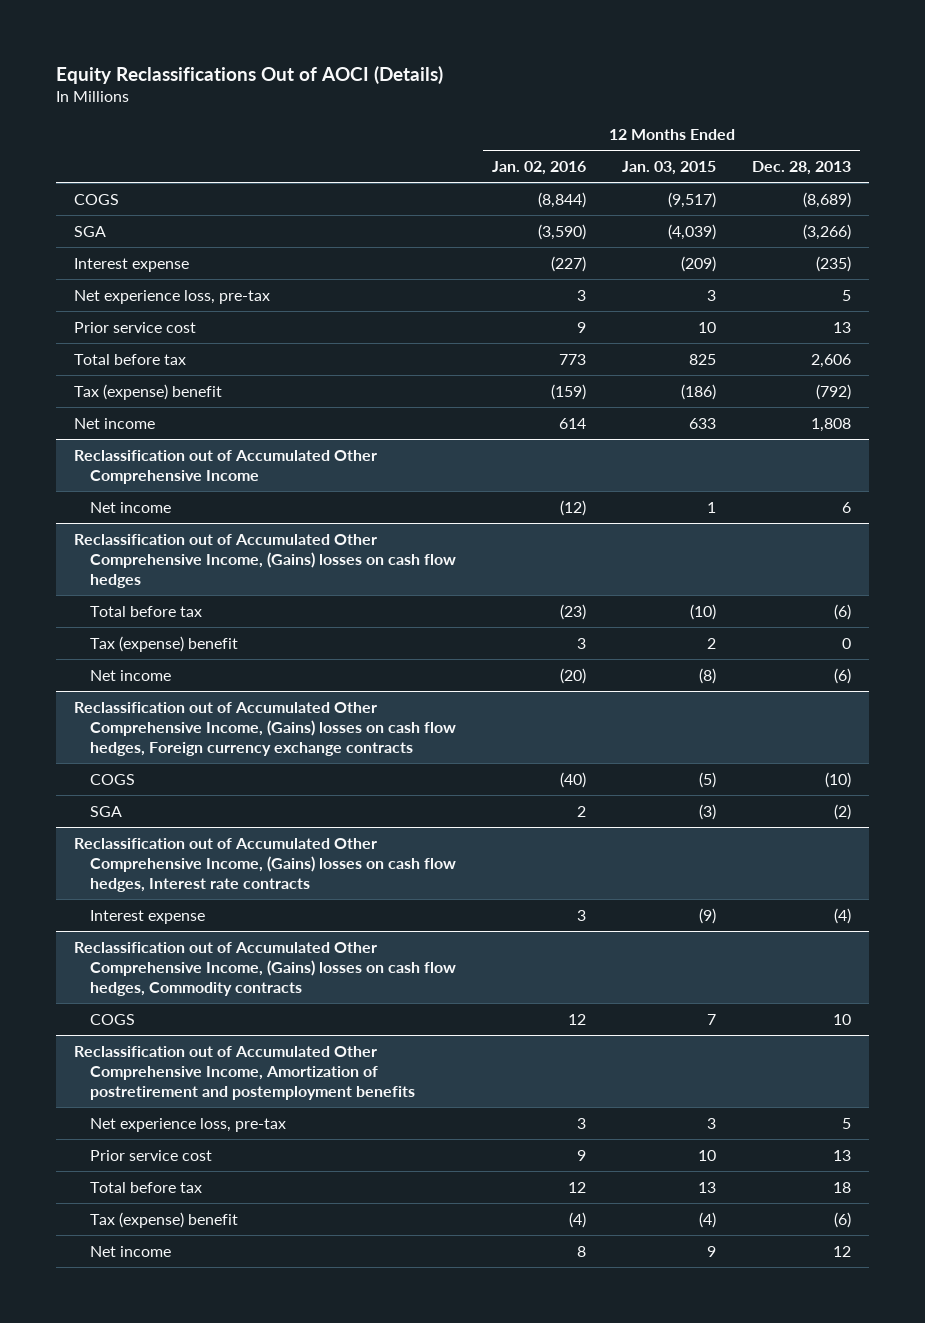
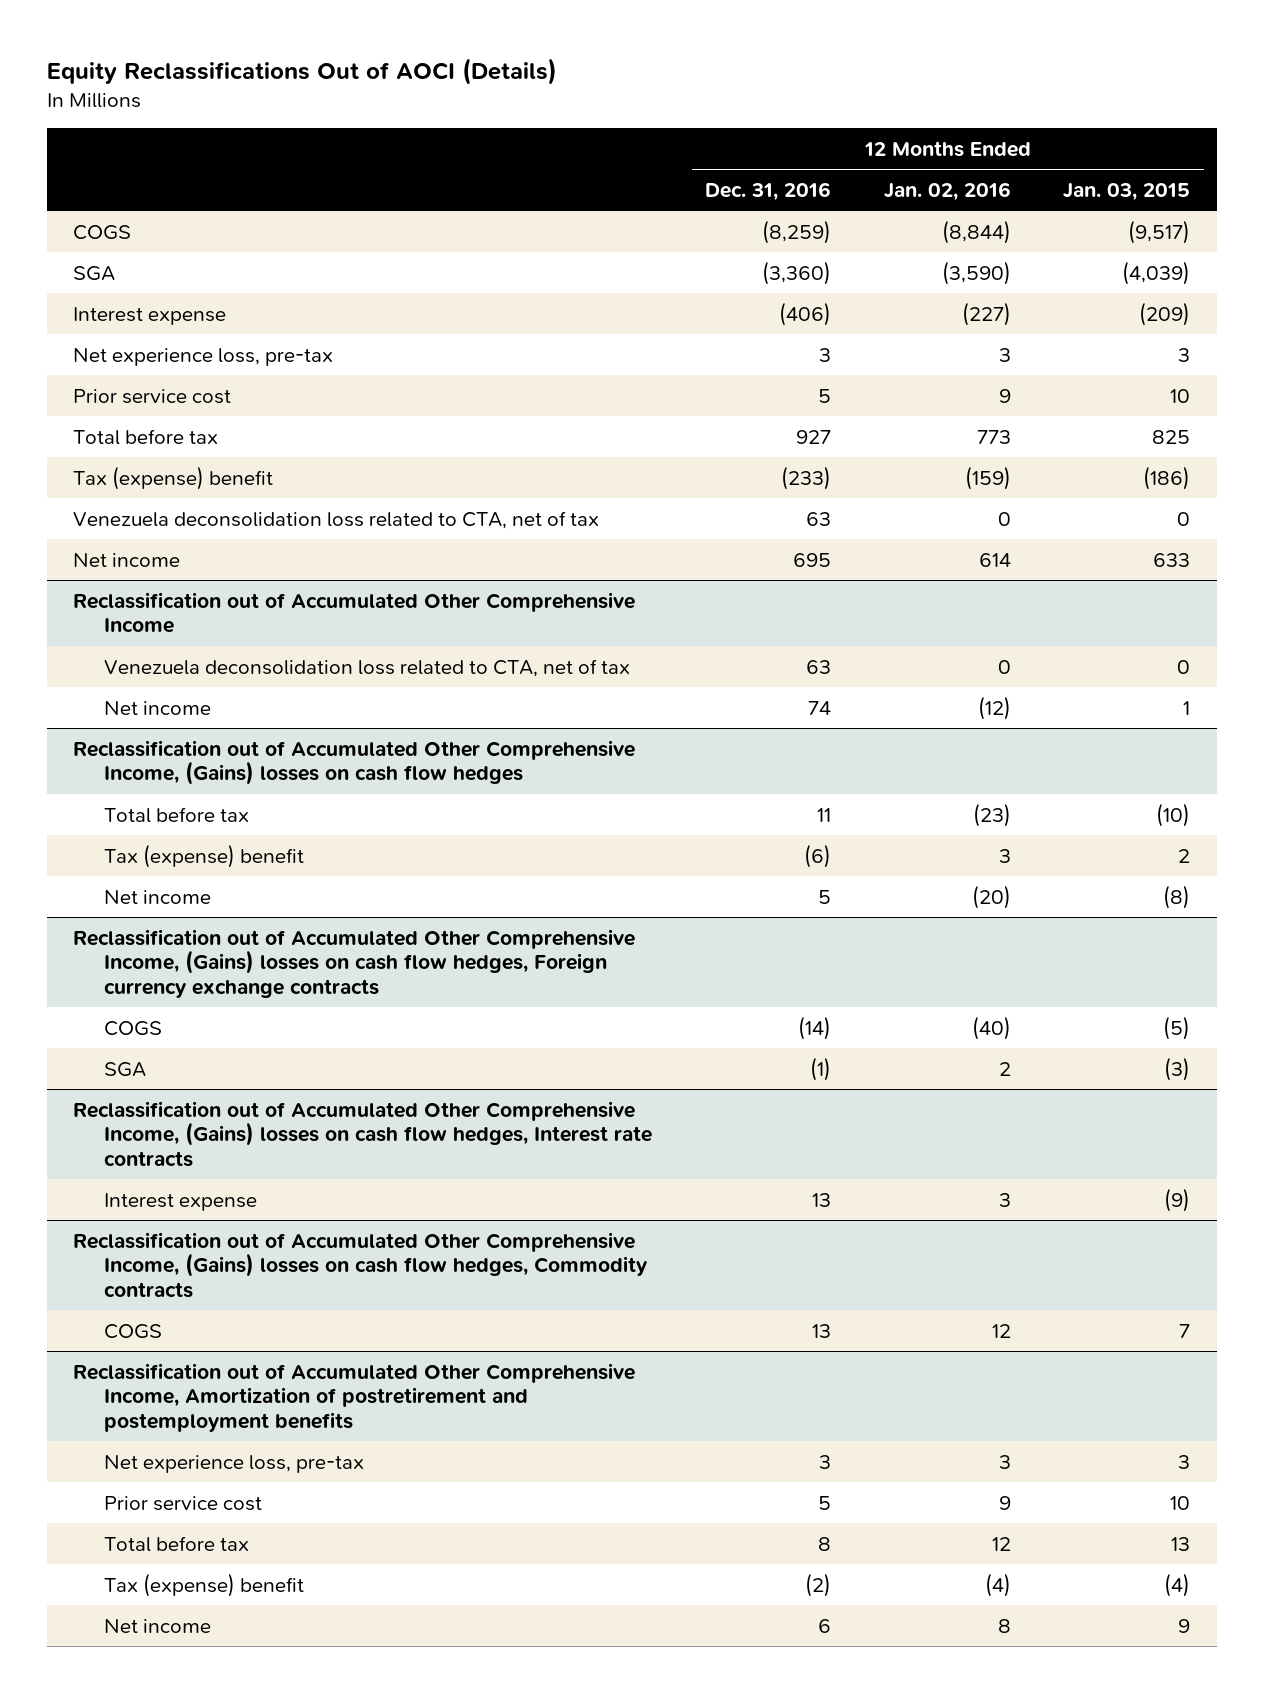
[751,160,851,175] Dec. 28, 2013 -> none
none -> [704,181,831,201] Dec. 31, 2016
none -> [73,510,600,529] Venezuela deconsolidation loss related to CTA, net of tax
none -> [104,658,631,677] Venezuela deconsolidation loss related to CTA, net of tax

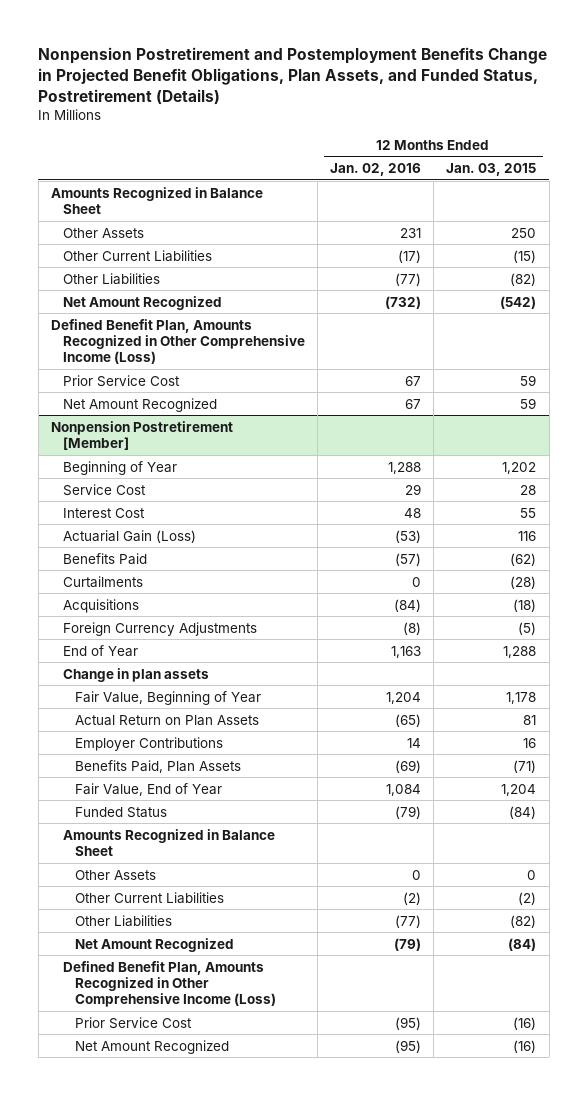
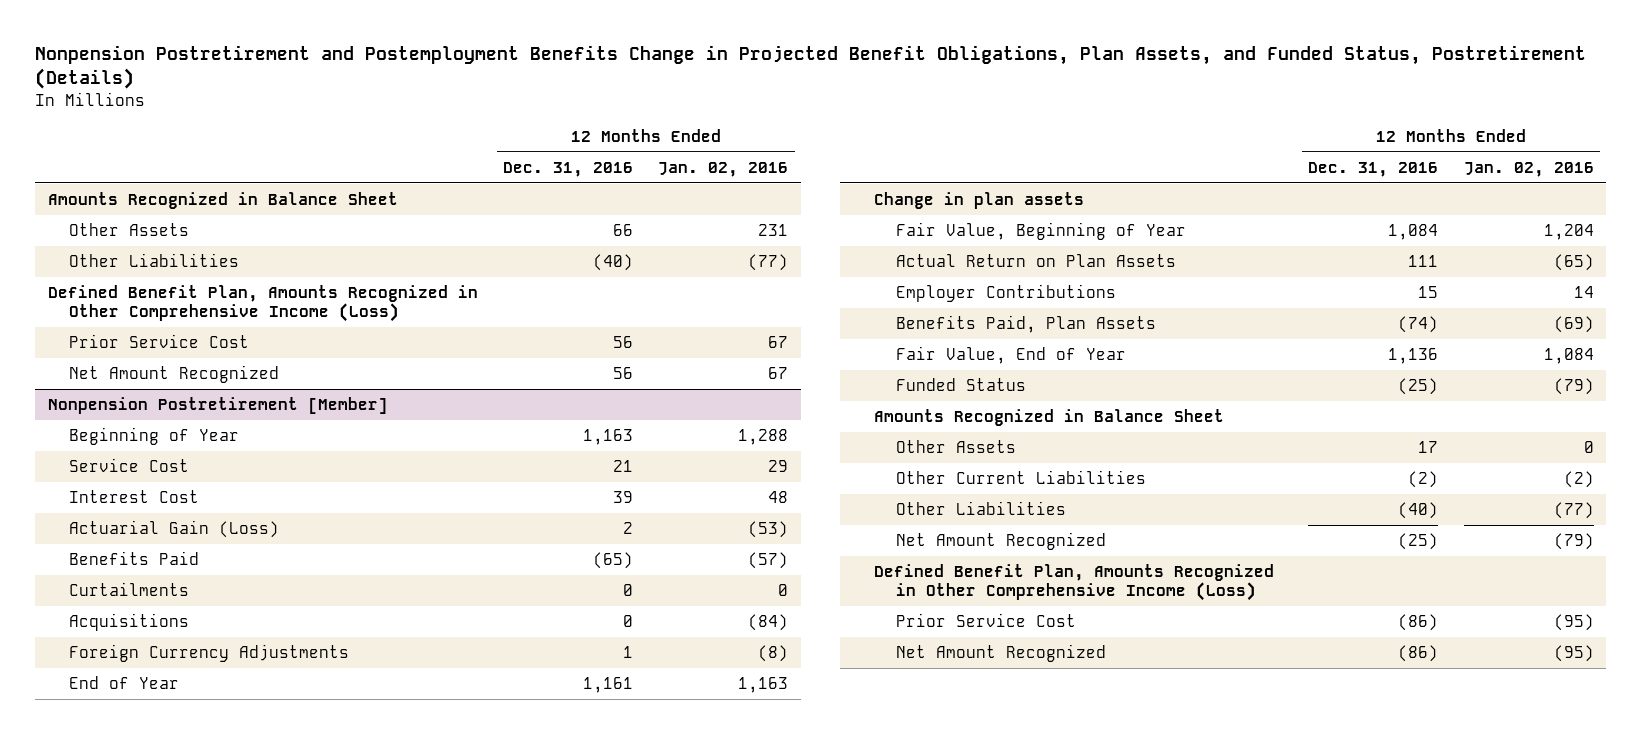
[446,163,537,177] Jan. 03, 2015 -> none
none -> [503,161,634,177] Dec. 31, 2016
[63,249,213,262] Other Current Liabilities -> none
[63,295,223,310] Net Amount Recognized -> none

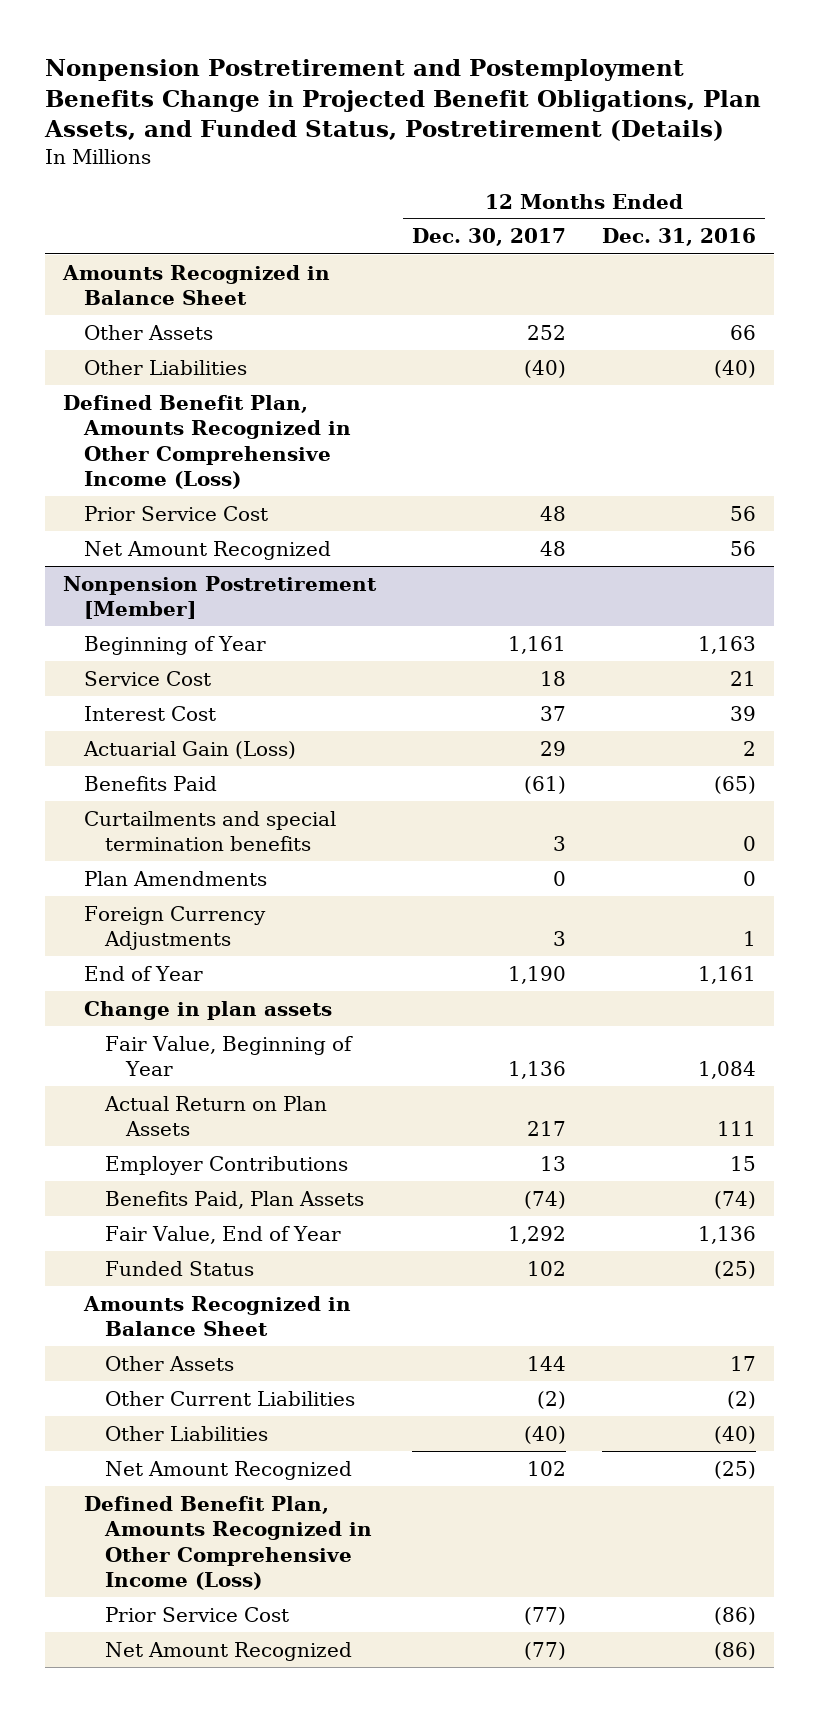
[658,161,789,177] Jan. 02, 2016 -> none
none -> [412,228,567,247] Dec. 30, 2017
[69,612,190,631] Acquisitions -> none
[69,581,190,596] Curtailments -> [84,810,337,852] Curtailments and special termination benefits
none -> [84,870,268,886] Plan Amendments

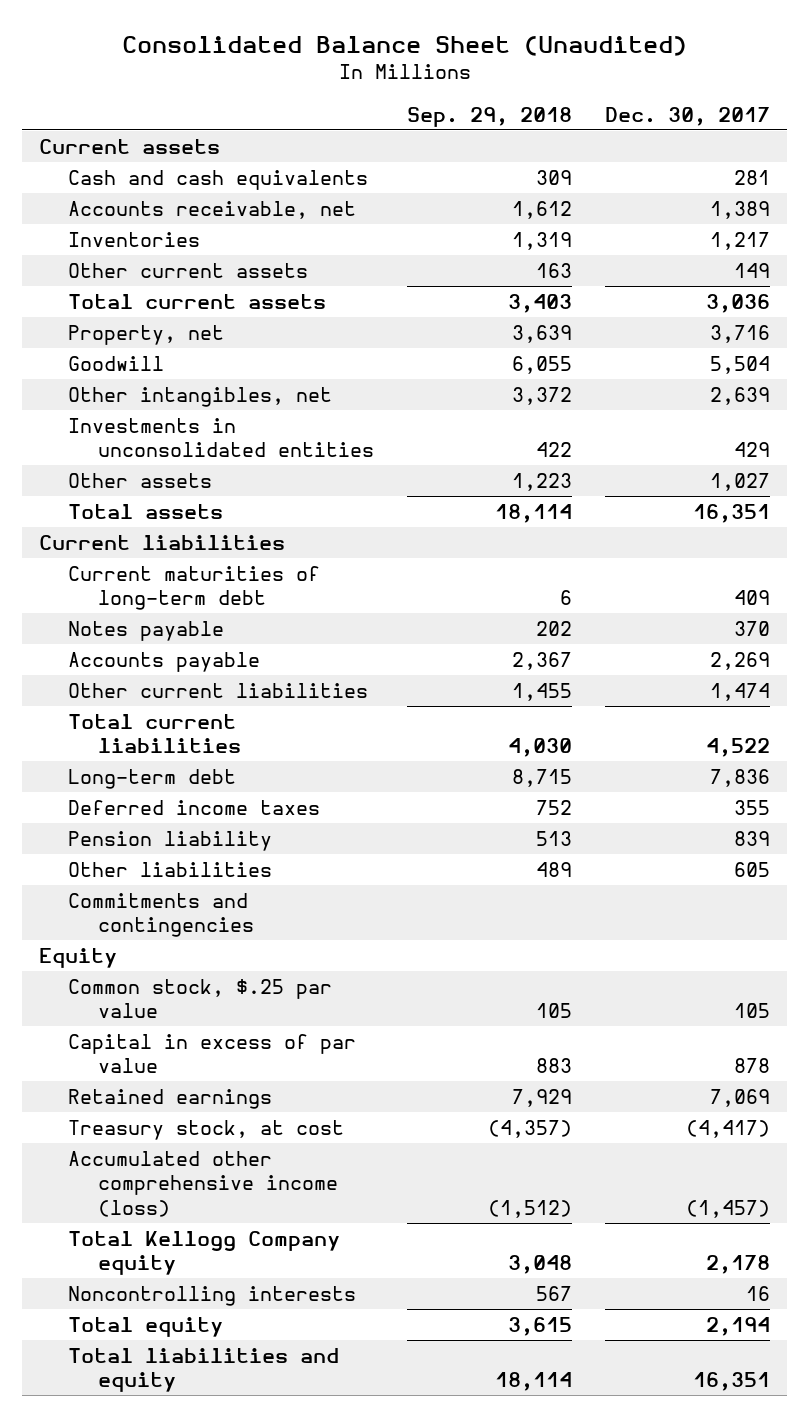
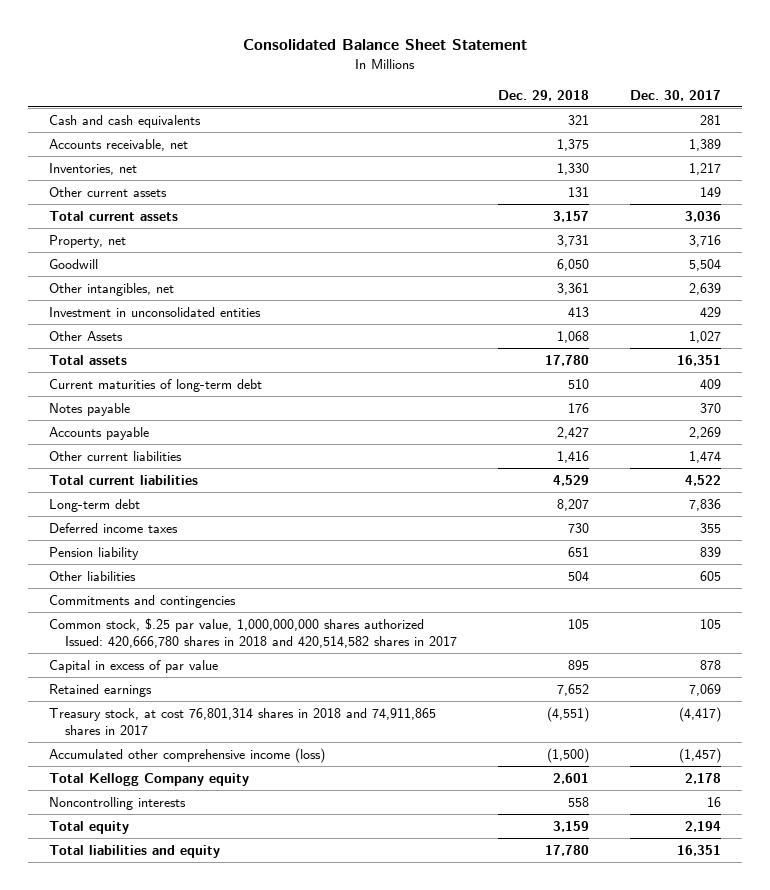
[121,35,687,56] Consolidated Balance Sheet (Unaudited) -> [242,38,527,50] Consolidated Balance Sheet Statement
[406,106,572,127] Sep. 29, 2018 -> none
none -> [497,89,589,101] Dec. 29, 2018
[38,138,220,154] Current assets -> none
[68,231,201,247] Inventories -> [48,162,137,175] Inventories, net
[68,417,374,458] Investments in unconsolidated entities -> [48,306,261,317] Investment in unconsolidated entities
[68,472,213,488] Other assets -> [48,330,123,341] Other Assets
[38,534,285,550] Current liabilities -> none
[38,947,117,968] Equity -> none
[68,978,333,1019] Common stock, $.25 par value -> [48,617,457,648] Common stock, $.25 par value, 1,000,000,000 shares authorized Issued: 420,666,780 shares in 2018 and 420,514,582 shares in 2017
[68,1119,345,1140] Treasury stock, at cost -> [48,707,436,735] Treasury stock, at cost 76,801,314 shares in 2018 and 74,911,865 shares in 2017

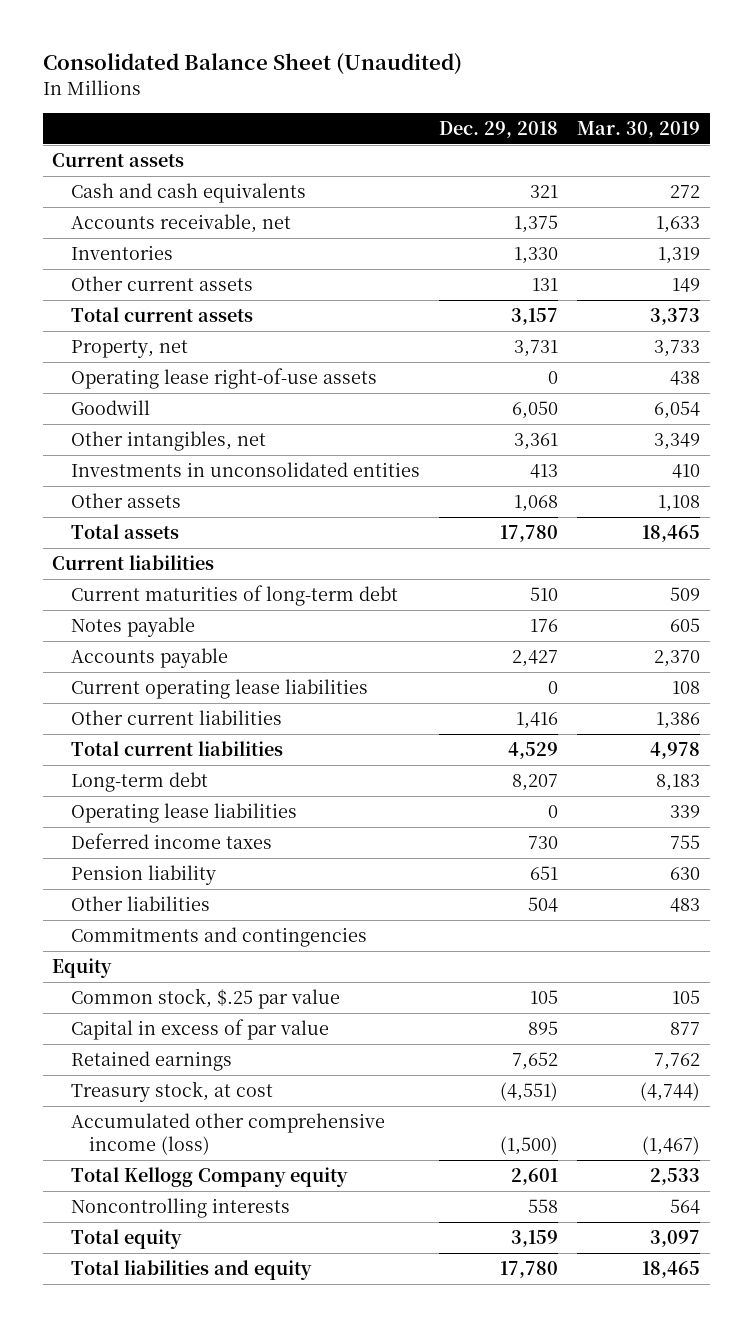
[242,38,527,50] Consolidated Balance Sheet Statement -> [42,53,462,76] Consolidated Balance Sheet (Unaudited)
[630,89,722,101] Dec. 30, 2017 -> none
none -> [577,120,701,138] Mar. 30, 2019
none -> [52,153,185,168] Current assets
[48,162,137,175] Inventories, net -> [70,245,173,261] Inventories
none -> [70,368,377,390] Operating lease right-of-use assets
[48,306,261,317] Investment in unconsolidated entities -> [70,462,420,478] Investments in unconsolidated entities
[48,330,123,341] Other Assets -> [70,493,181,509] Other assets
none -> [52,555,215,571] Current liabilities
none -> [70,679,368,700] Current operating lease liabilities
none -> [70,803,297,824] Operating lease liabilities
none -> [52,958,113,979] Equity
[48,617,457,648] Common stock, $.25 par value, 1,000,000,000 shares authorized Issued: 420,666,780 shares in 2018 and 420,514,582 shares in 2017 -> [70,988,340,1010] Common stock, $.25 par value
[48,707,436,735] Treasury stock, at cost 76,801,314 shares in 2018 and 74,911,865 shares in 2017 -> [70,1081,273,1103] Treasury stock, at cost

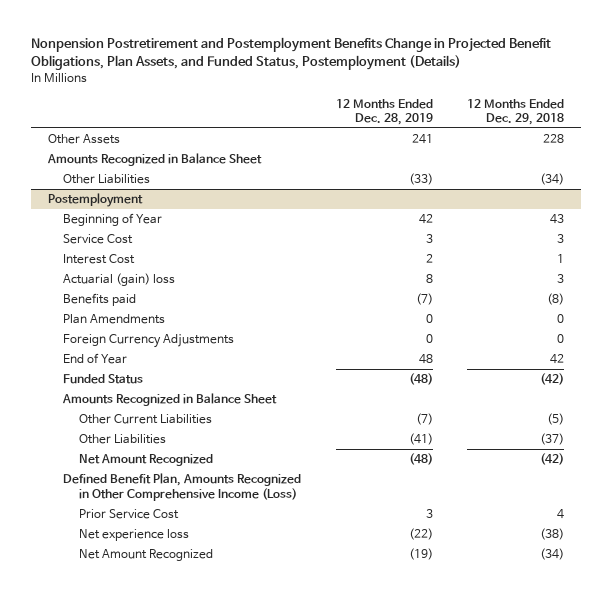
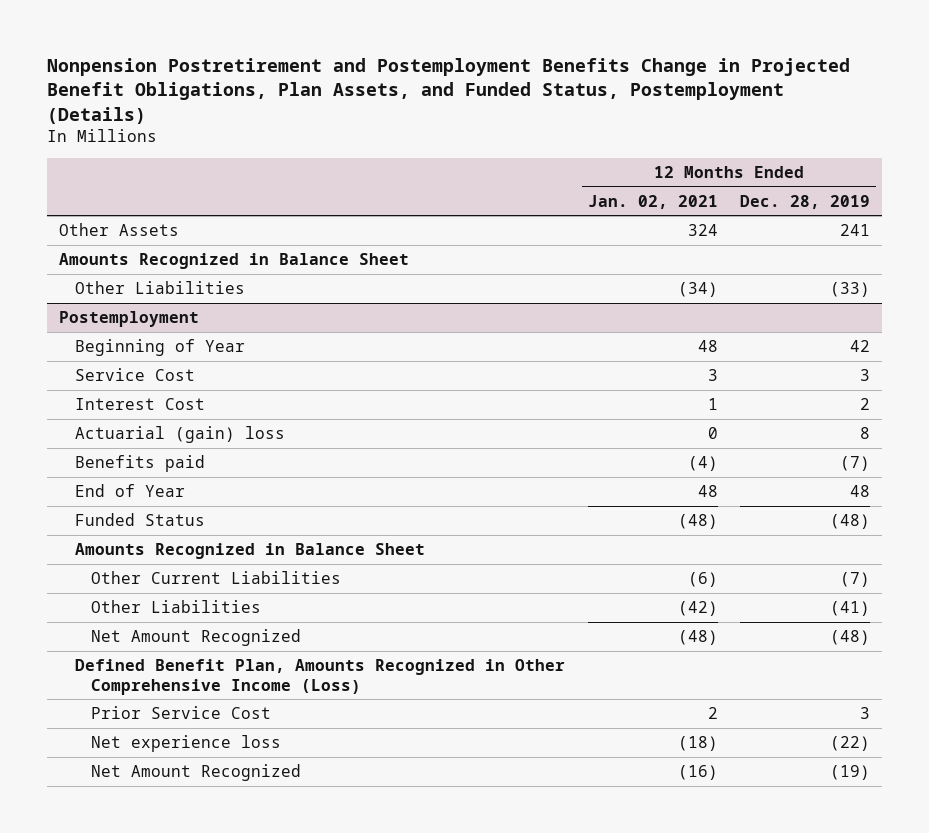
[467,98,565,125] 12 Months Ended Dec. 29, 2018 -> none
none -> [587,194,718,209] Jan. 02, 2021
[63,314,166,325] Plan Amendments -> none
[63,334,235,349] Foreign Currency Adjustments -> none

